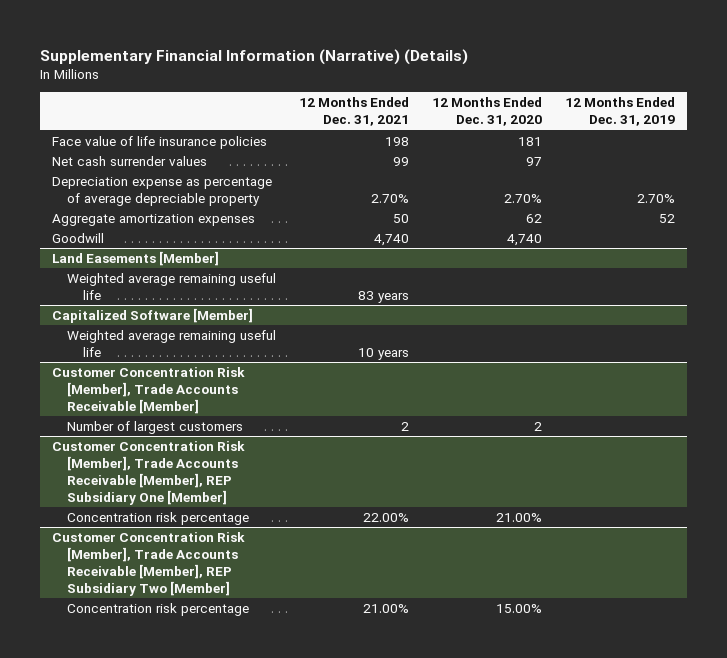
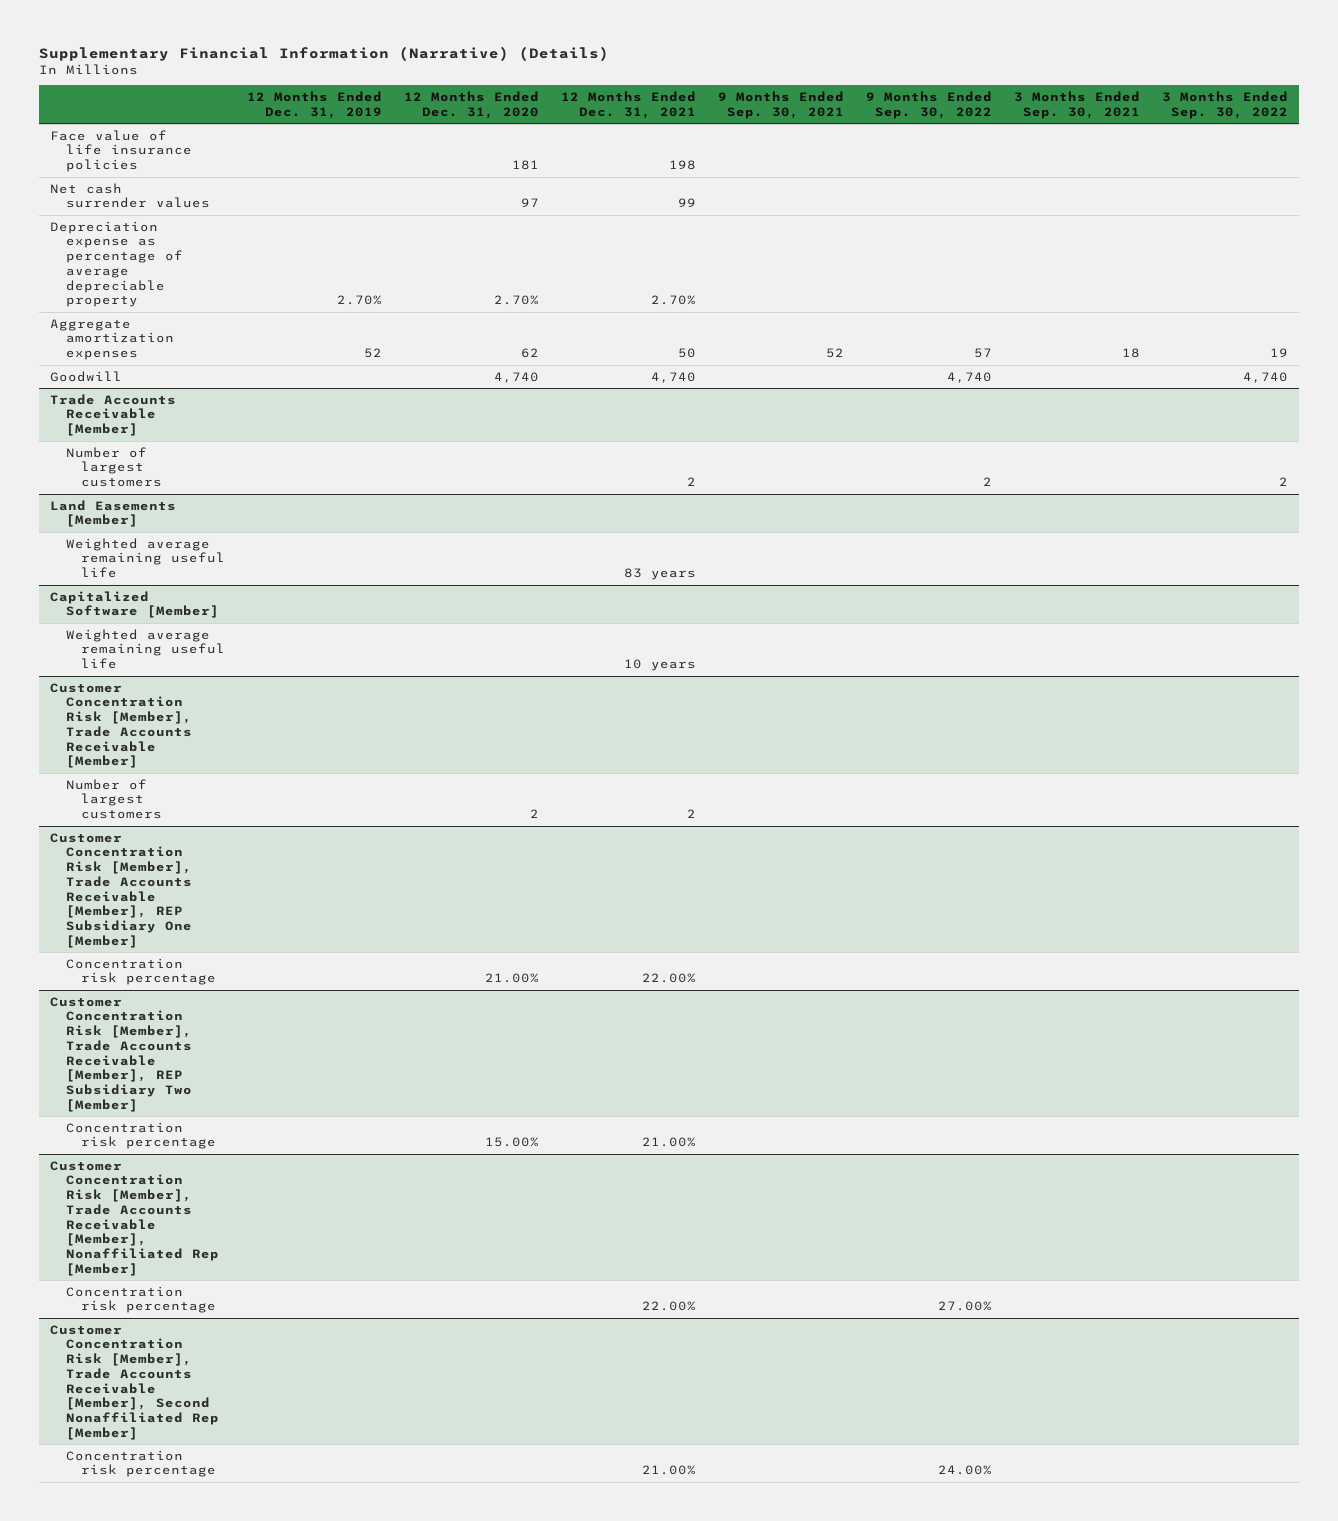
none -> [718,91,845,119] 9 Months Ended Sep. 30, 2021
none -> [866,91,993,119] 9 Months Ended Sep. 30, 2022
none -> [1014,91,1141,119] 3 Months Ended Sep. 30, 2021
none -> [1161,91,1288,119] 3 Months Ended Sep. 30, 2022
none -> [50,393,177,437] Trade Accounts Receivable [Member]
none -> [65,446,163,488] Number of largest customers
none -> [50,1160,219,1276] Customer Concentration Risk [Member], Trade Accounts Receivable [Member], Nonaffiliated Rep [Member]
none -> [65,1285,217,1314] Concentration risk percentage
none -> [50,1324,219,1440] Customer Concentration Risk [Member], Trade Accounts Receivable [Member], Second Nonaffiliated Rep [Member]
none -> [65,1449,217,1478] Concentration risk percentage

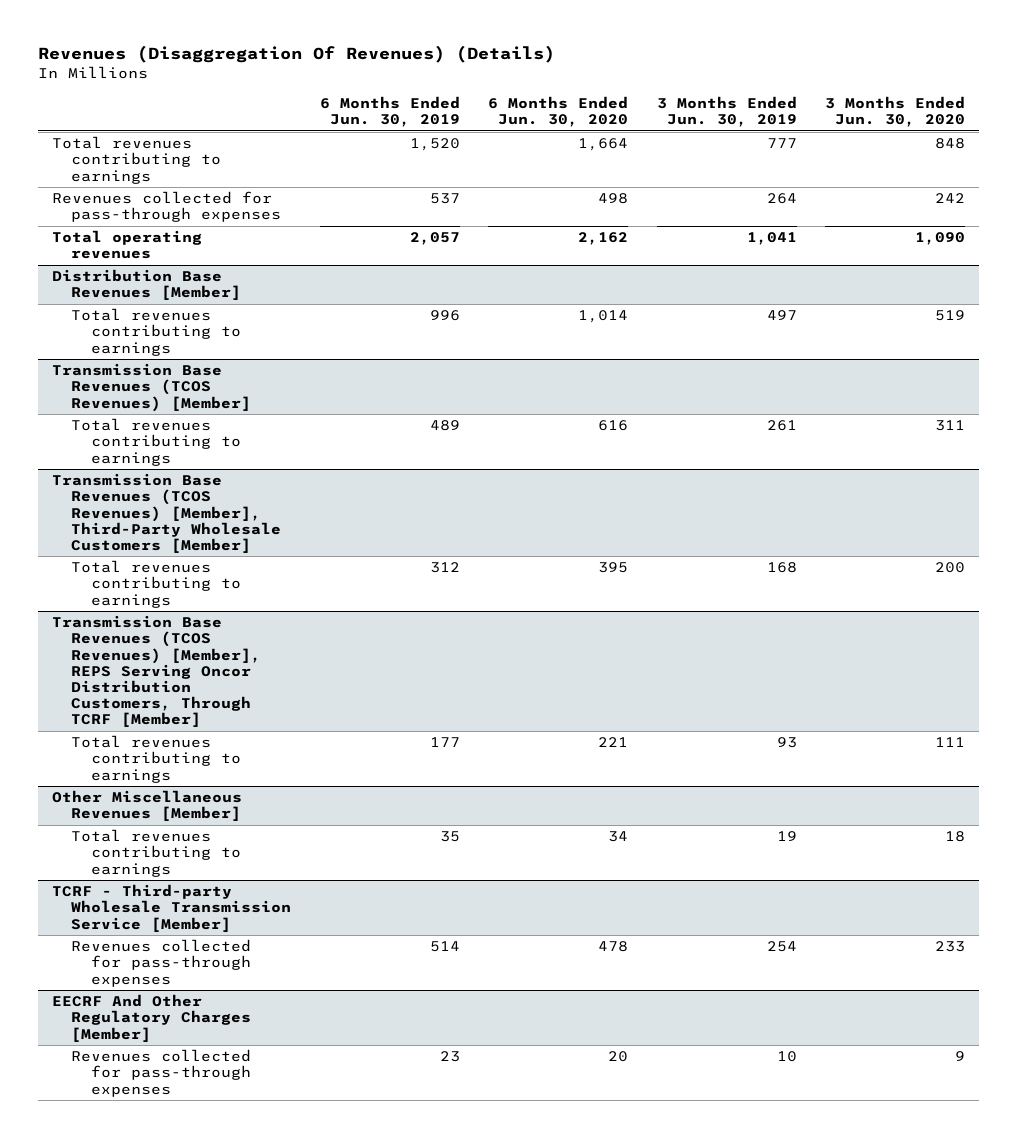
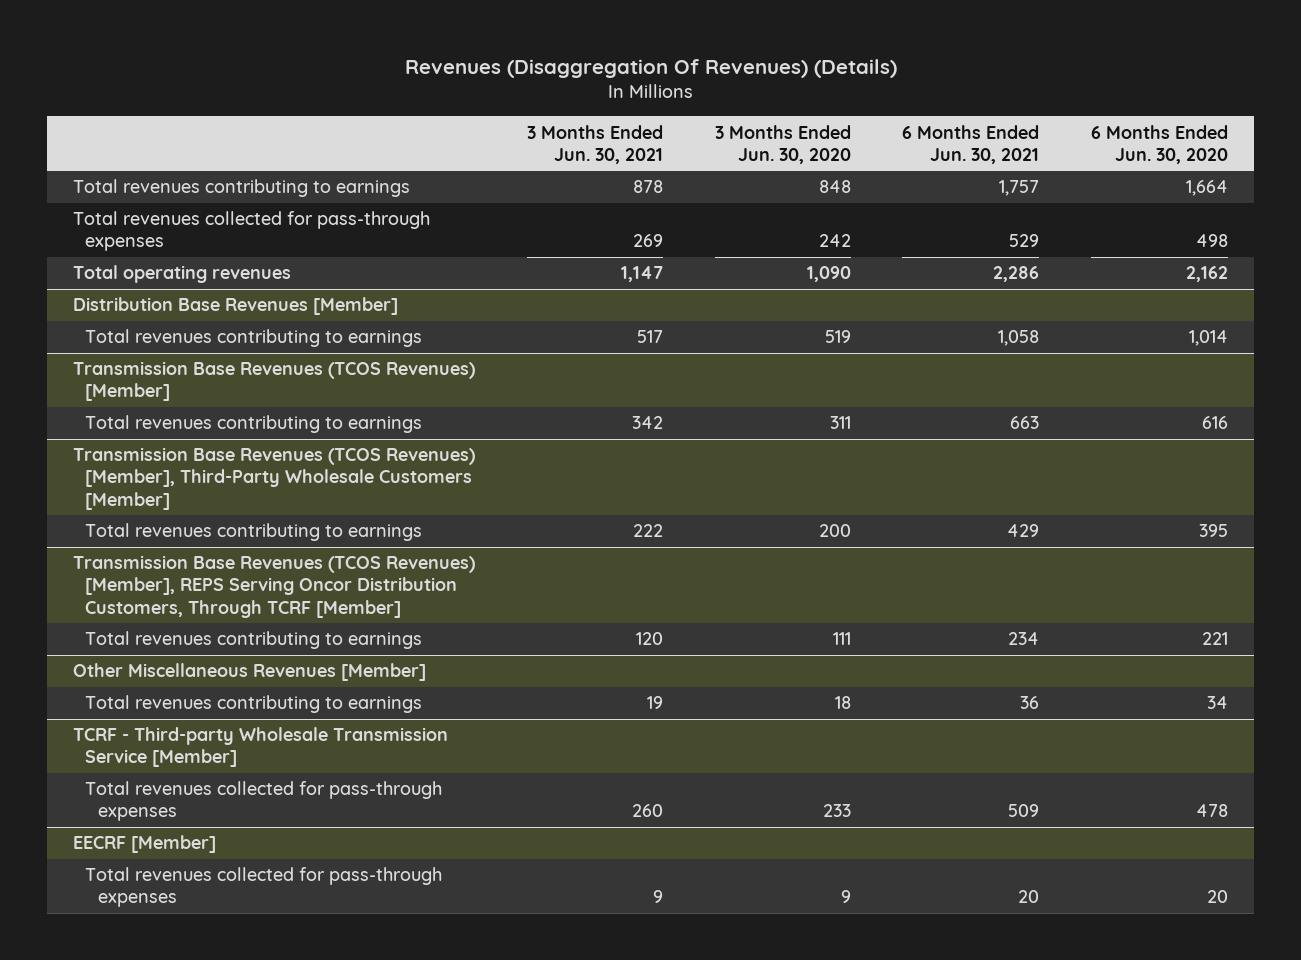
[319,96,460,128] 6 Months Ended Jun. 30, 2019 -> none
[656,96,797,128] 3 Months Ended Jun. 30, 2019 -> none
none -> [526,124,663,164] 3 Months Ended Jun. 30, 2021
none -> [902,124,1040,164] 6 Months Ended Jun. 30, 2021
[52,191,282,223] Revenues collected for pass-through expenses -> [72,211,430,252] Total revenues collected for pass-through expenses
[71,939,252,987] Revenues collected for pass-through expenses -> [85,781,443,822] Total revenues collected for pass-through expenses
[52,994,252,1042] EECRF And Other Regulatory Charges [Member] -> [72,835,216,854] EECRF [Member]
[71,1049,252,1097] Revenues collected for pass-through expenses -> [85,867,443,908] Total revenues collected for pass-through expenses

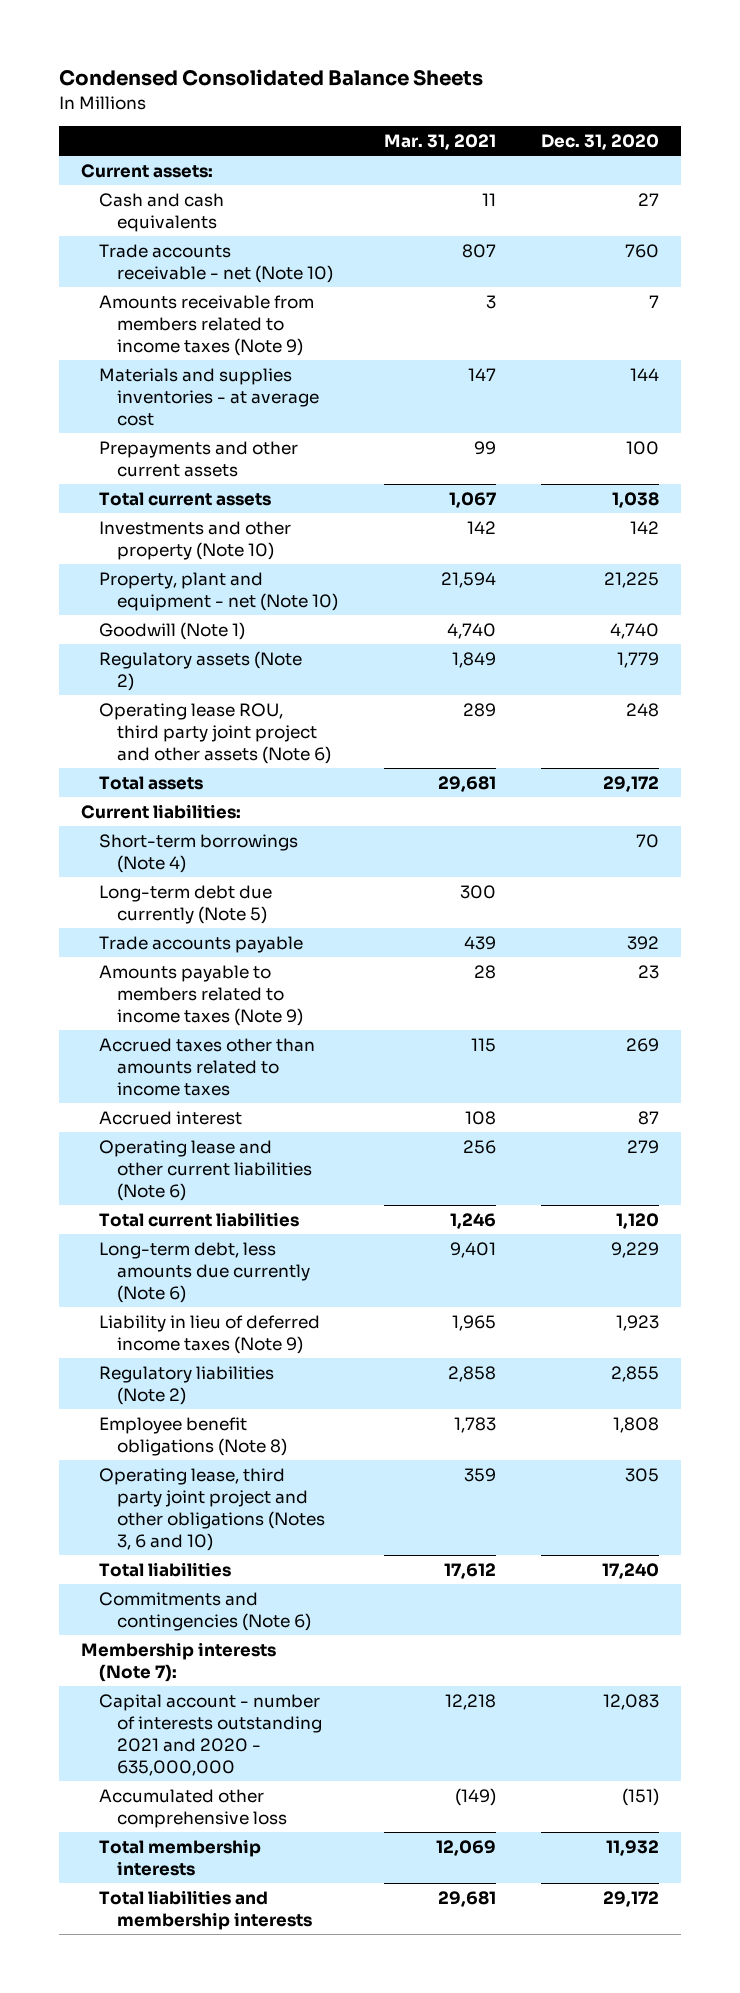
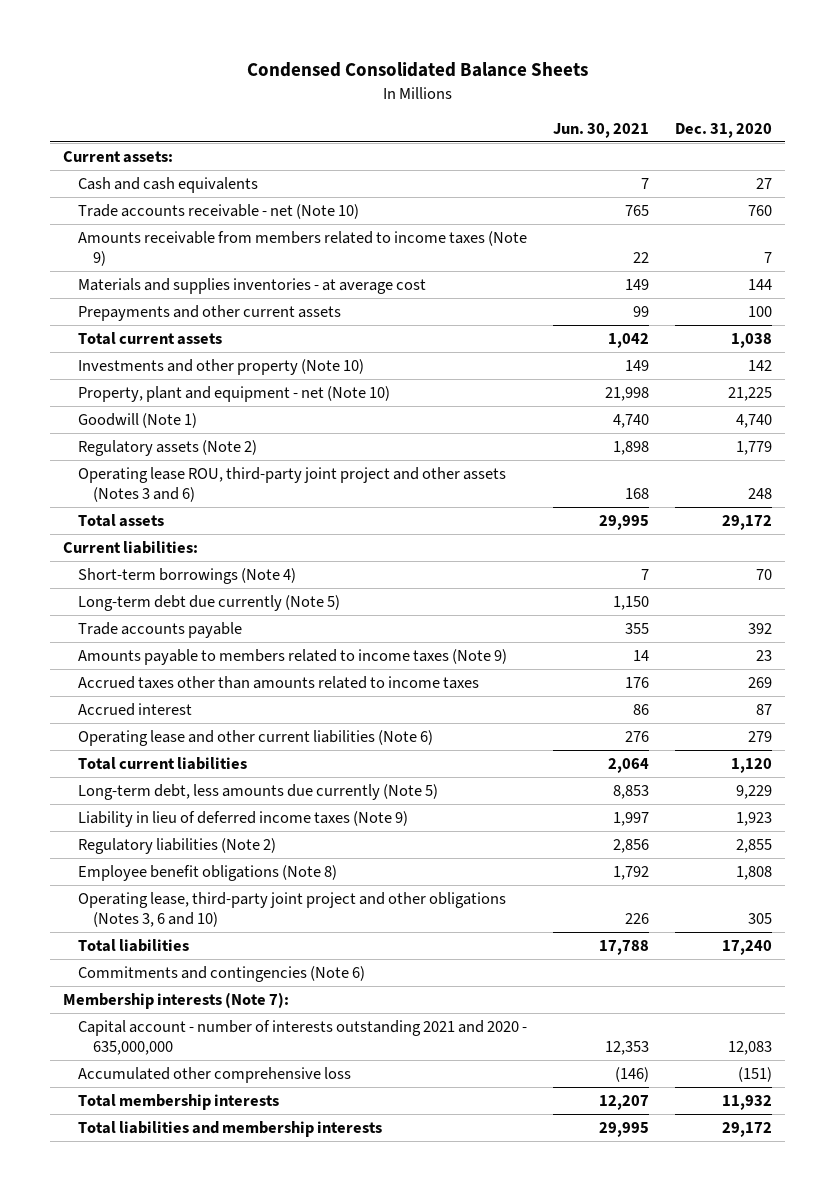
[383,133,496,150] Mar. 31, 2021 -> none
none -> [552,122,649,138] Jun. 30, 2021
[99,702,332,764] Operating lease ROU, third party joint project and other assets (Note 6) -> [77,466,506,502] Operating lease ROU, third-party joint project and other assets (Notes 3 and 6)
[99,1241,311,1303] Long-term debt, less amounts due currently (Note 6) -> [77,783,438,800] Long-term debt, less amounts due currently (Note 5)
[99,1467,326,1551] Operating lease, third party joint project and other obligations (Notes 3, 6 and 10) -> [77,891,506,927] Operating lease, third-party joint project and other obligations (Notes 3, 6 and 10)

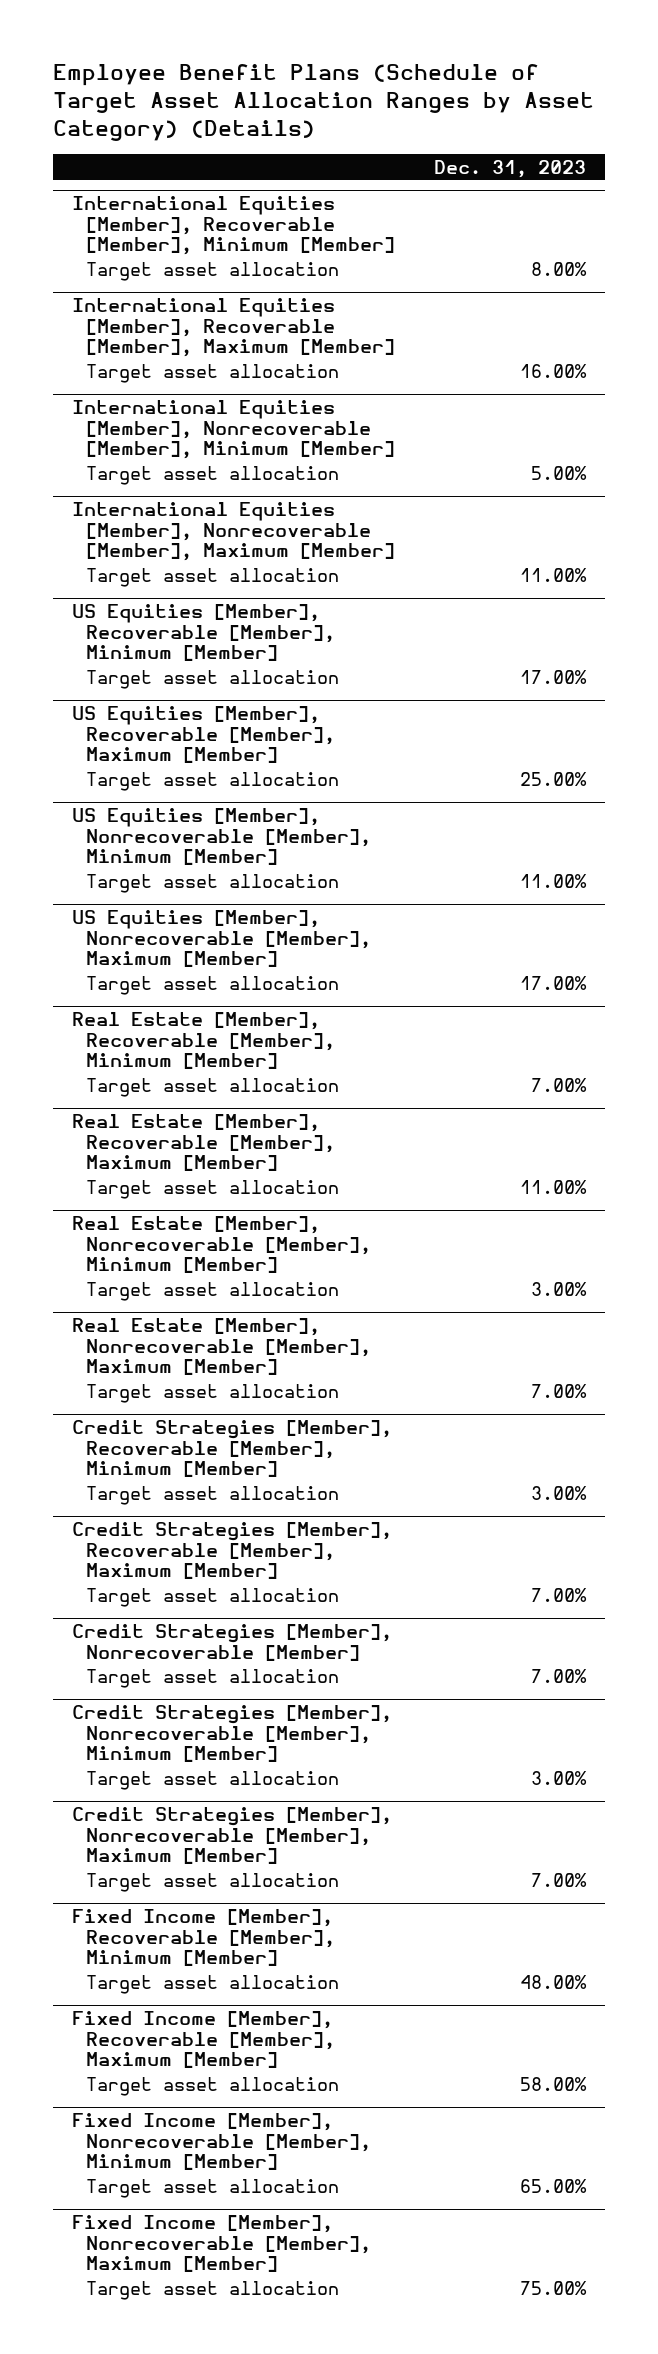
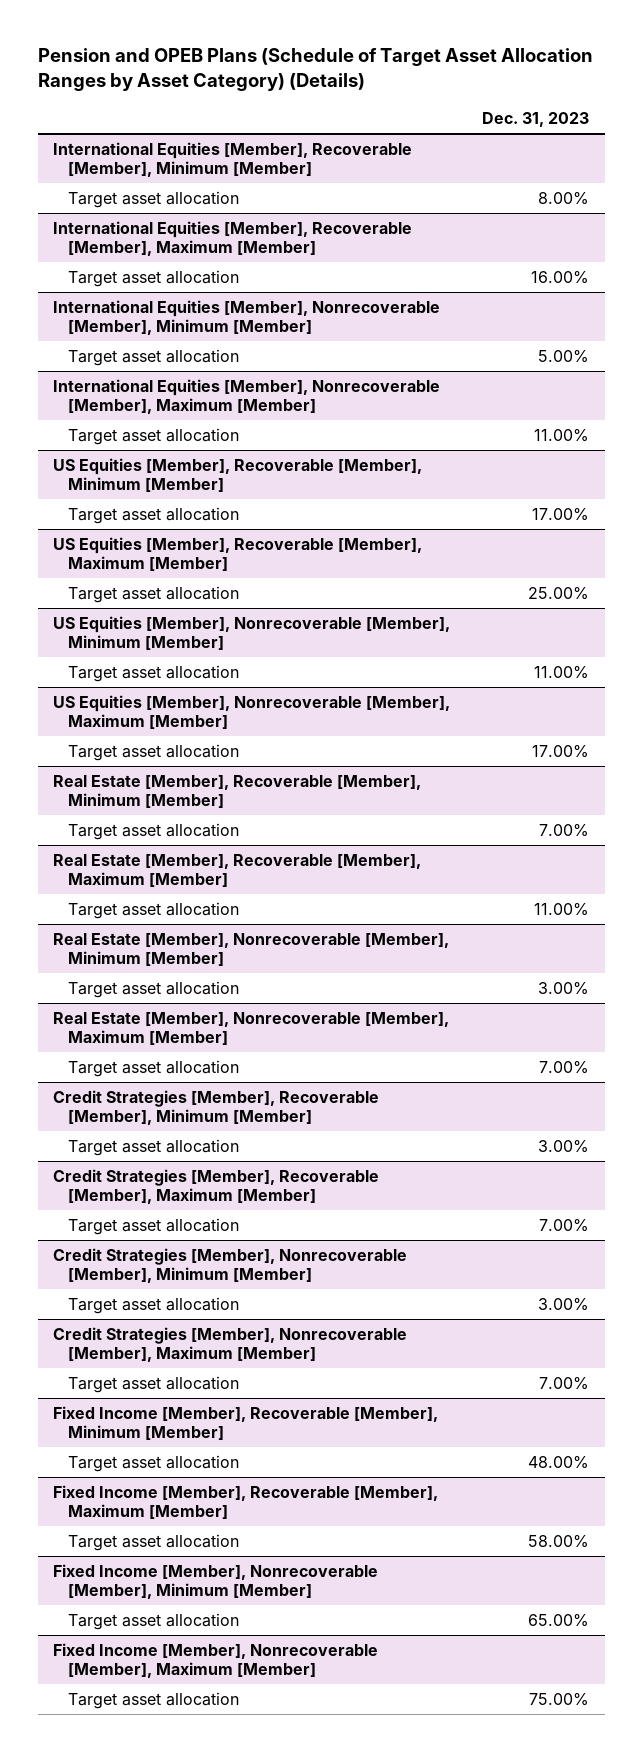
[52,64,594,142] Employee Benefit Plans (Schedule of Target Asset Allocation Ranges by Asset Category) (Details) -> [37,48,593,92] Pension and OPEB Plans (Schedule of Target Asset Allocation Ranges by Asset Category) (Details)
[71,1623,392,1661] Credit Strategies [Member], Nonrecoverable [Member] -> none
[86,1669,340,1689] Target asset allocation -> none

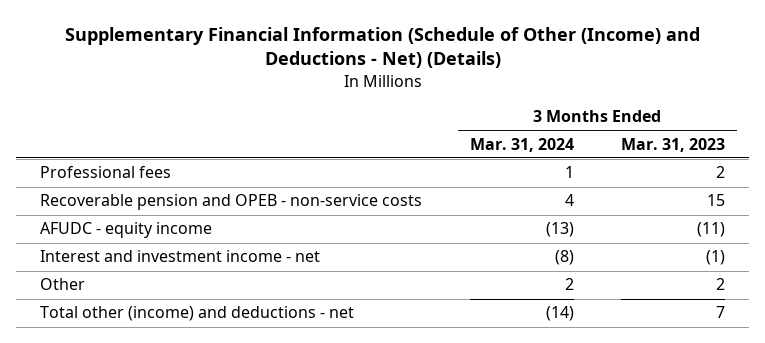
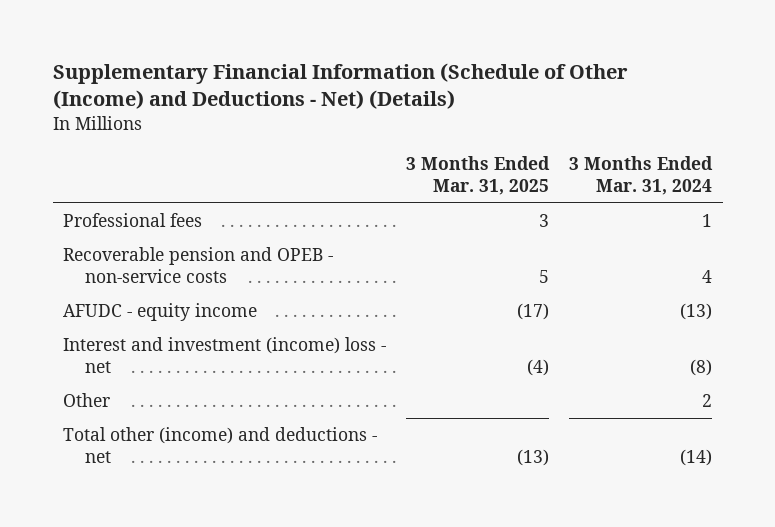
[621,137,726,152] Mar. 31, 2023 -> none
none -> [406,156,551,196] 3 Months Ended Mar. 31, 2025
[40,250,321,263] Interest and investment income - net -> [62,337,386,374] Interest and investment (income) loss - net

